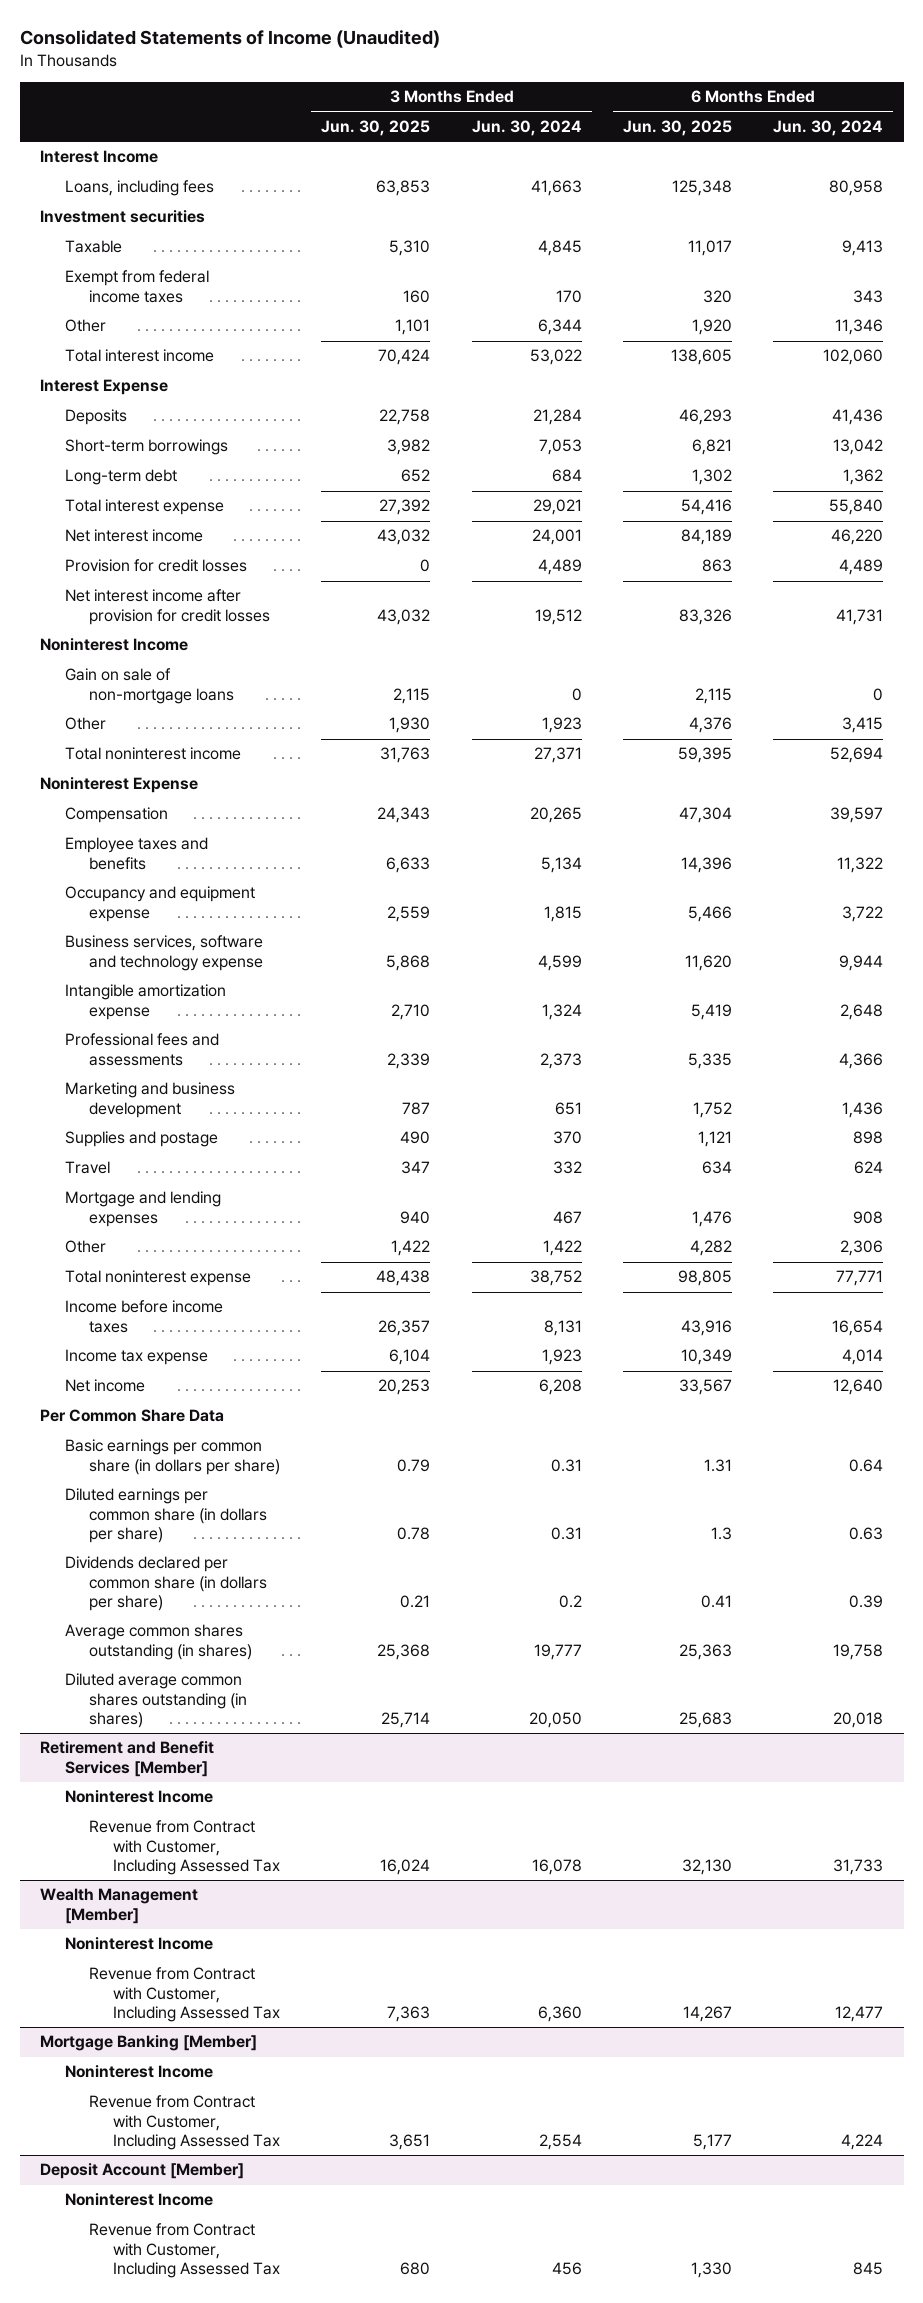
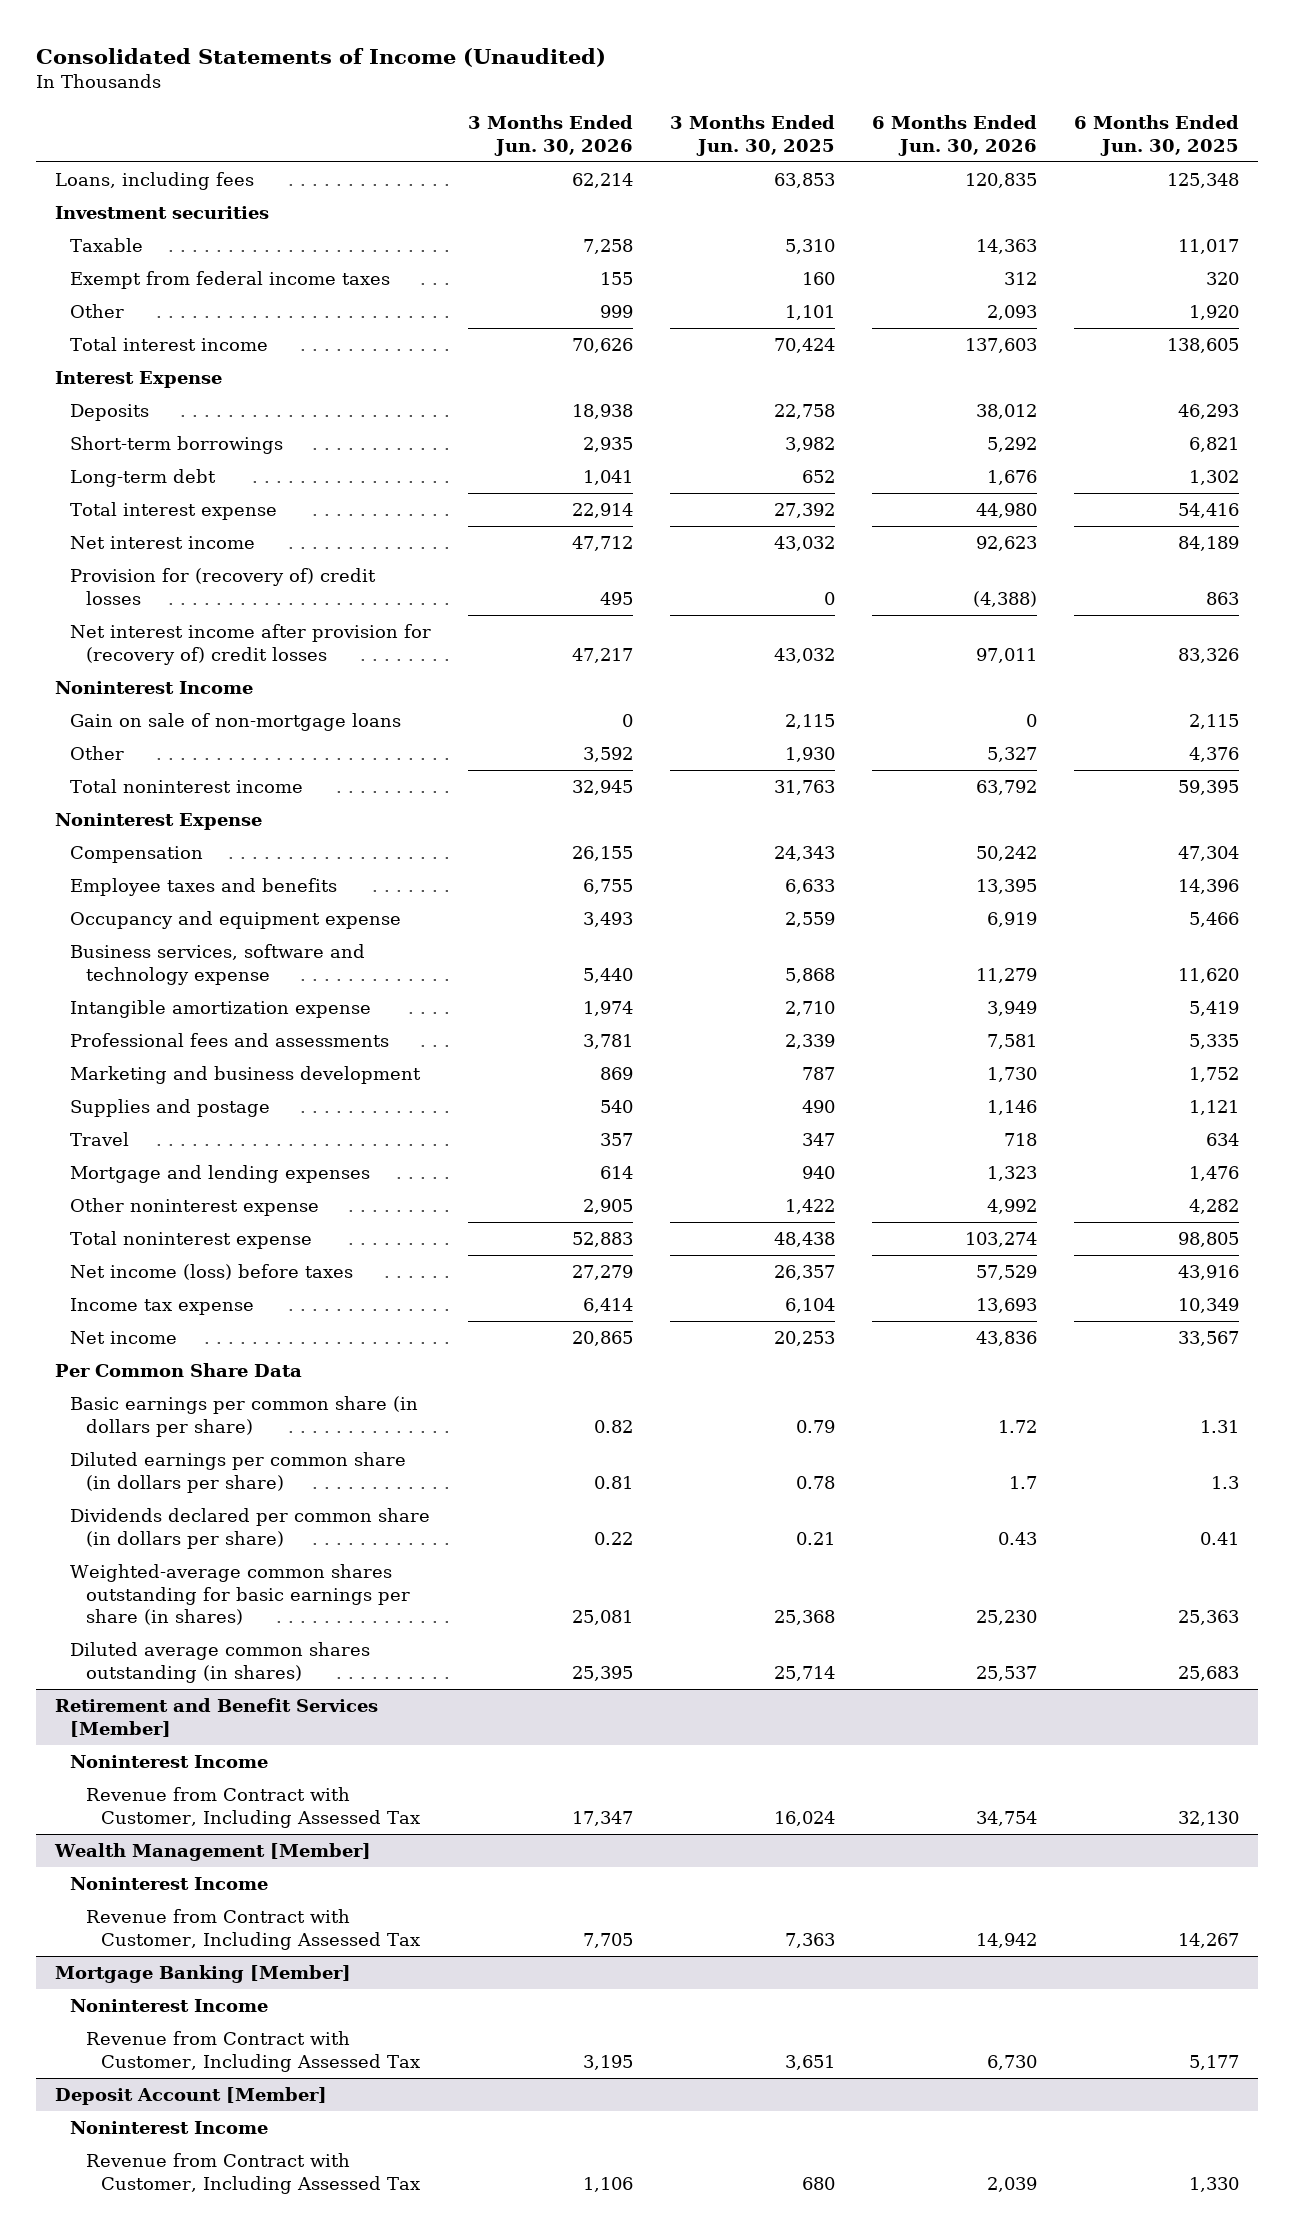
[471,119,582,136] Jun. 30, 2024 -> none
[773,119,884,136] Jun. 30, 2024 -> none
none -> [468,115,634,156] 3 Months Ended Jun. 30, 2026
none -> [872,115,1038,156] 6 Months Ended Jun. 30, 2026
[40,150,159,164] Interest Income -> none
[64,559,247,573] Provision for credit losses -> [70,568,377,605] Provision for (recovery of) credit losses
[64,589,270,625] Net interest income after provision for credit losses -> [70,624,432,665] Net interest income after provision for (recovery of) credit losses
[64,1240,106,1254] Other -> [70,1198,320,1217] Other noninterest expense
[64,1300,223,1333] Income before income taxes -> [70,1264,354,1281] Net income (loss) before taxes
[64,1624,252,1660] Average common shares outstanding (in shares) -> [70,1564,410,1625] Weighted-average common shares outstanding for basic earnings per share (in shares)

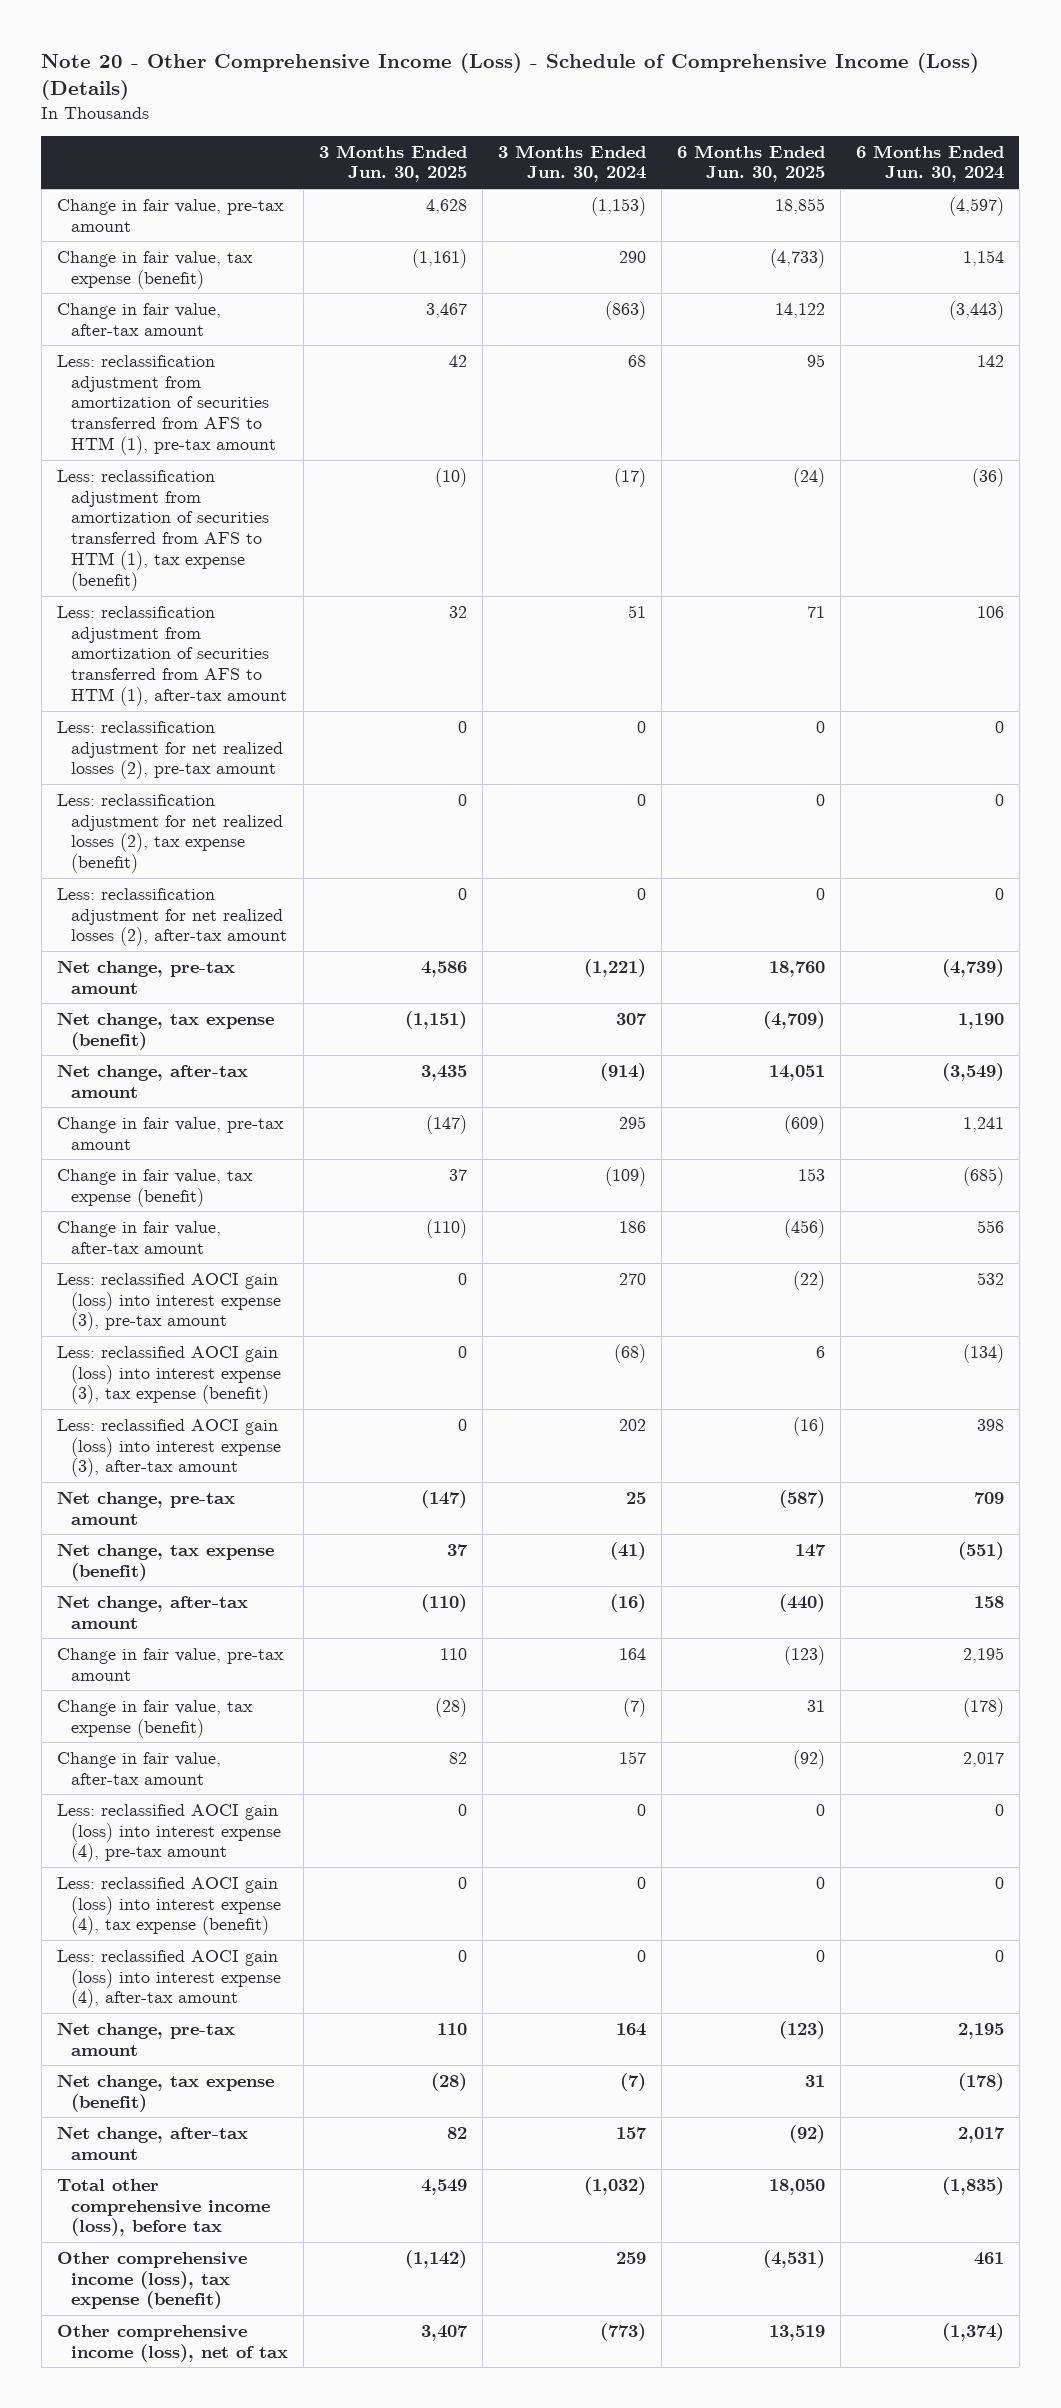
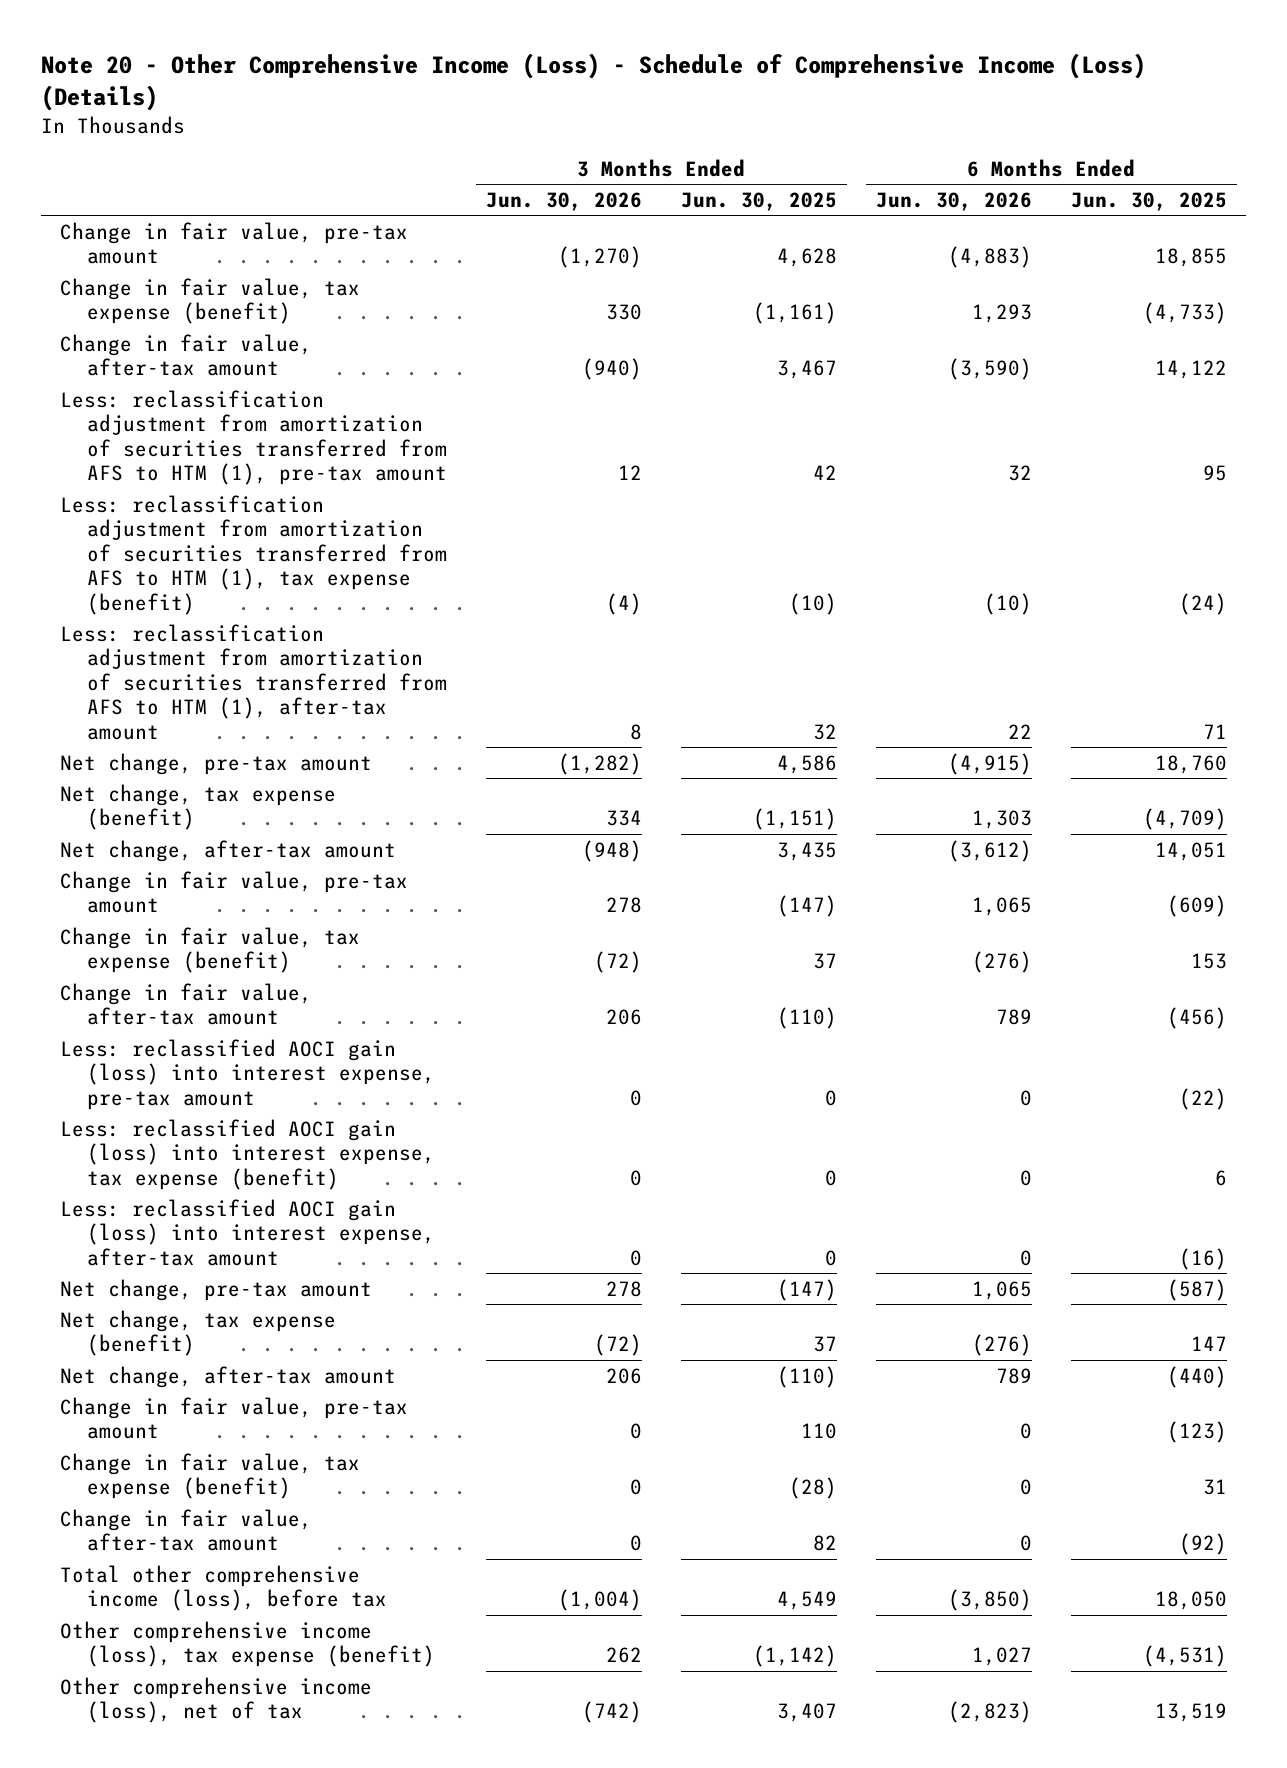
[498,144,647,183] 3 Months Ended Jun. 30, 2024 -> none
[856,144,1005,183] 6 Months Ended Jun. 30, 2024 -> none
none -> [485,191,642,211] Jun. 30, 2026
none -> [875,191,1032,211] Jun. 30, 2026
[56,720,284,780] Less: reclassification adjustment for net realized losses (2), pre-tax amount -> none
[56,793,284,874] Less: reclassification adjustment for net realized losses (2), tax expense (benefit) -> none
[56,887,288,947] Less: reclassification adjustment for net realized losses (2), after-tax amount -> none
[56,1272,282,1332] Less: reclassified AOCI gain (loss) into interest expense (3), pre-tax amount -> [60,1038,435,1110] Less: reclassified AOCI gain (loss) into interest expense, pre-tax amount
[56,1345,282,1405] Less: reclassified AOCI gain (loss) into interest expense (3), tax expense (benefit) -> [60,1118,435,1190] Less: reclassified AOCI gain (loss) into interest expense, tax expense (benefit)
[56,1418,282,1478] Less: reclassified AOCI gain (loss) into interest expense (3), after-tax amount -> [60,1198,435,1266] Less: reclassified AOCI gain (loss) into interest expense, after-tax amount
[56,1803,282,1863] Less: reclassified AOCI gain (loss) into interest expense (4), pre-tax amount -> none
[56,1876,282,1936] Less: reclassified AOCI gain (loss) into interest expense (4), tax expense (benefit) -> none
[56,1949,282,2009] Less: reclassified AOCI gain (loss) into interest expense (4), after-tax amount -> none
[56,2021,235,2056] Net change, pre-tax amount -> none
[56,2073,274,2112] Net change, tax expense (benefit) -> none
[56,2125,248,2160] Net change, after-tax amount -> none

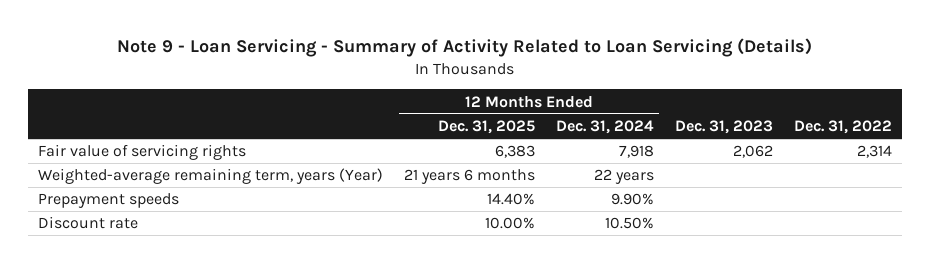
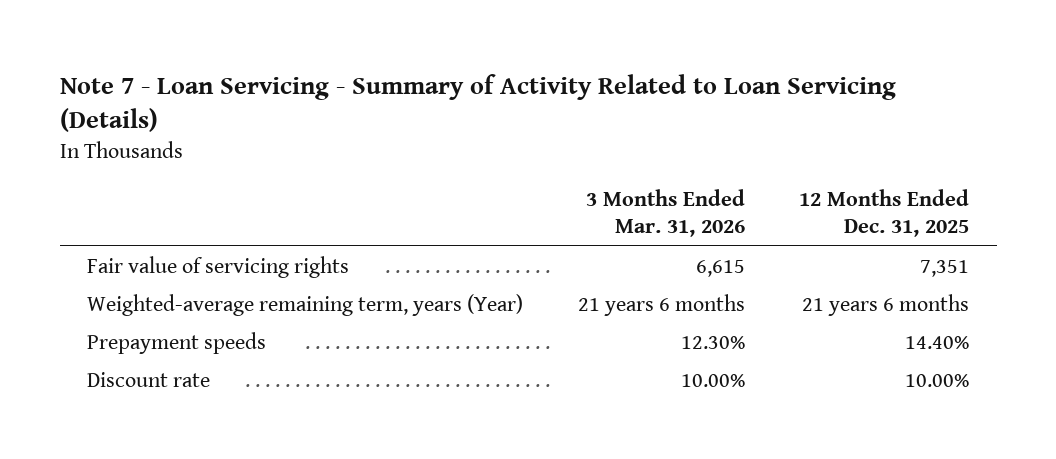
[116,38,812,58] Note 9 - Loan Servicing - Summary of Activity Related to Loan Servicing (Details) -> [59,74,896,133] Note 7 - Loan Servicing - Summary of Activity Related to Loan Servicing (Details)
[555,119,654,134] Dec. 31, 2024 -> none
[674,119,773,134] Dec. 31, 2023 -> none
[793,119,892,134] Dec. 31, 2022 -> none
none -> [585,188,745,238] 3 Months Ended Mar. 31, 2026
[495,145,536,159] 6,383 -> [920,259,970,277] 7,351

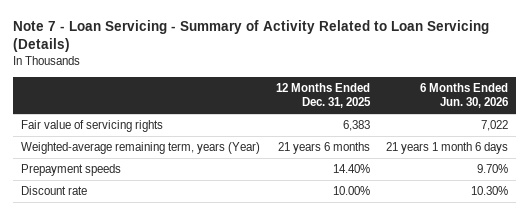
[585,188,745,238] 3 Months Ended Mar. 31, 2026 -> none
none -> [420,82,509,109] 6 Months Ended Jun. 30, 2026
[920,259,970,277] 7,351 -> [343,120,371,132] 6,383

